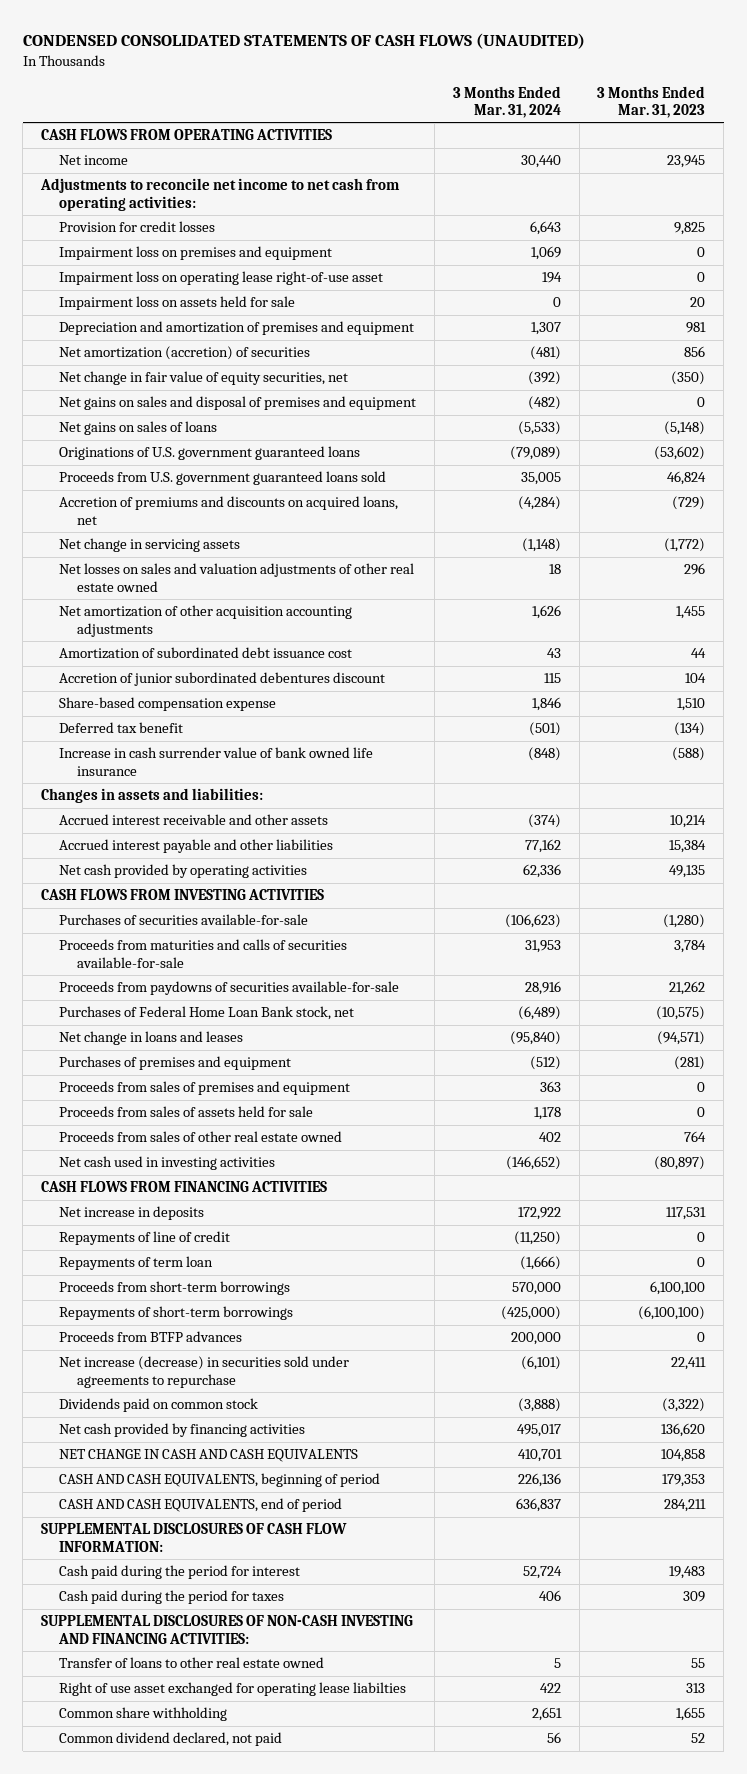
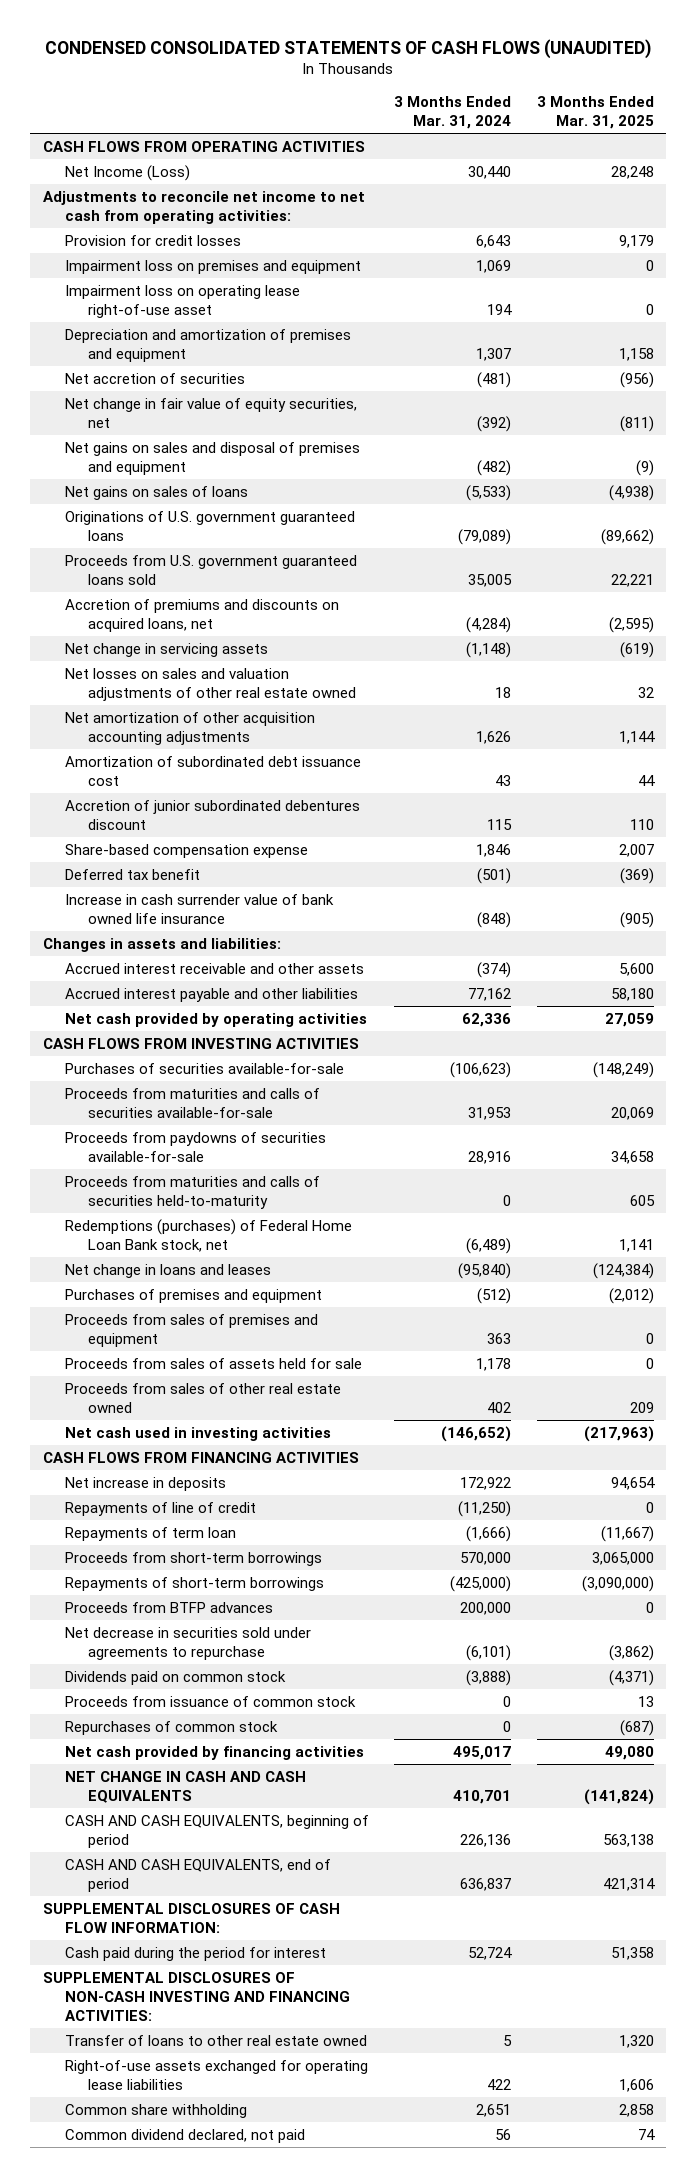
[597,85,706,119] 3 Months Ended Mar. 31, 2023 -> none
none -> [536,96,654,130] 3 Months Ended Mar. 31, 2025
[59,155,129,166] Net income -> [65,164,191,181] Net Income (Loss)
[59,296,296,311] Impairment loss on assets held for sale -> none
[59,346,311,361] Net amortization (accretion) of securities -> [65,372,246,384] Net accretion of securities
none -> [65,1175,321,1209] Proceeds from maturities and calls of securities held-to-maturity
[59,1006,355,1021] Purchases of Federal Home Loan Bank stock, net -> [65,1218,353,1252] Redemptions (purchases) of Federal Home Loan Bank stock, net
[59,1356,350,1388] Net increase (decrease) in securities sold under agreements to repurchase -> [65,1626,312,1660] Net decrease in securities sold under agreements to repurchase
none -> [65,1695,357,1707] Proceeds from issuance of common stock
none -> [65,1720,279,1735] Repurchases of common stock
[59,1590,285,1605] Cash paid during the period for taxes -> none
[59,1682,407,1697] Right of use asset exchanged for operating lease liabilties -> [65,2059,369,2090] Right-of-use assets exchanged for operating lease liabilities

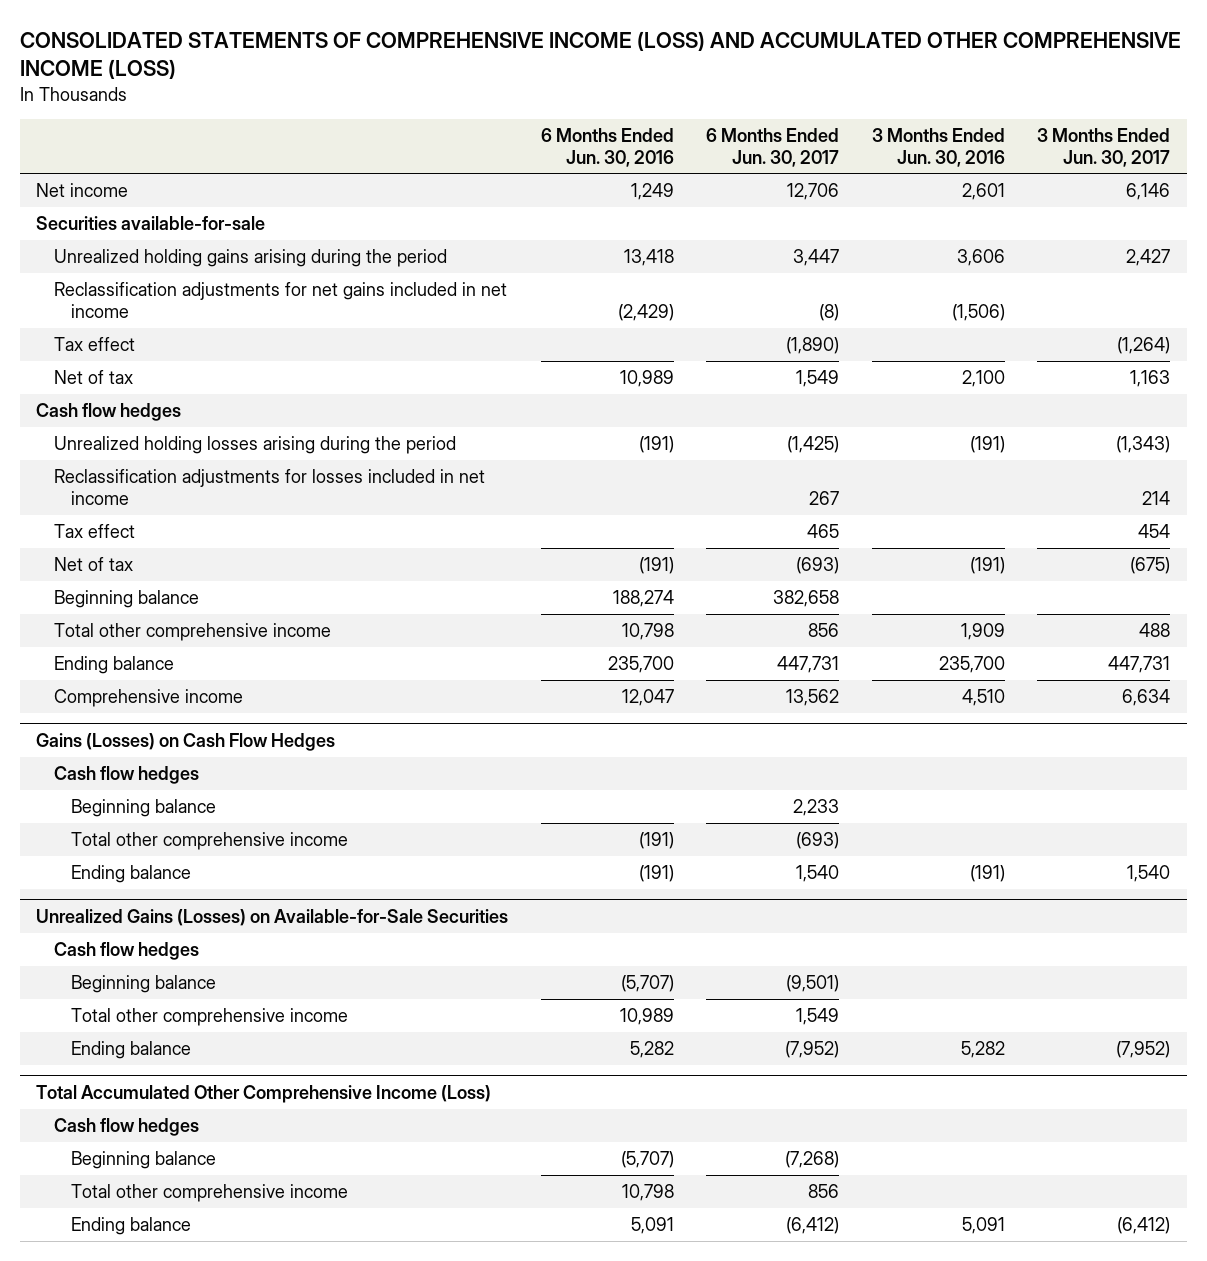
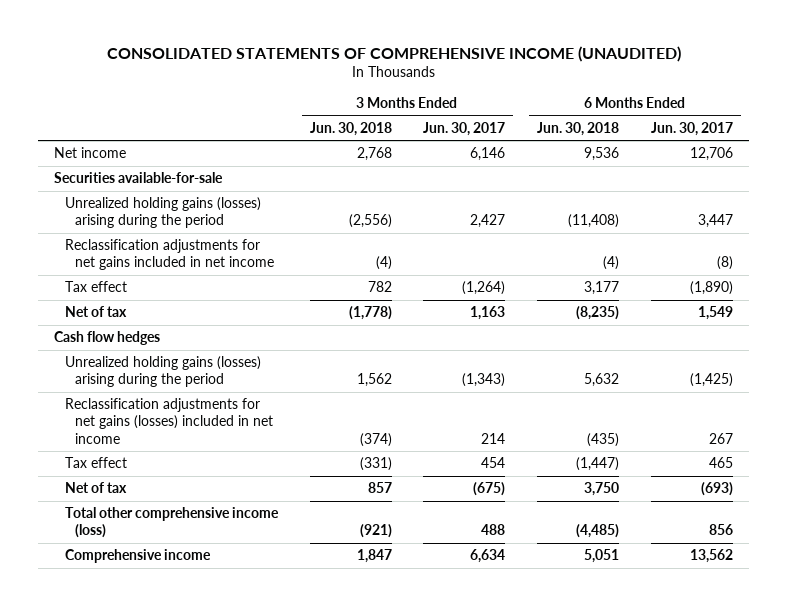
[19,30,1181,80] CONSOLIDATED STATEMENTS OF COMPREHENSIVE INCOME (LOSS) AND ACCUMULATED OTHER COMPREHENSIVE INCOME (LOSS) -> [106,45,681,62] CONSOLIDATED STATEMENTS OF COMPREHENSIVE INCOME (UNAUDITED)
[540,127,674,167] 6 Months Ended Jun. 30, 2016 -> none
[871,127,1005,167] 3 Months Ended Jun. 30, 2016 -> none
none -> [309,121,392,136] Jun. 30, 2018
none -> [537,121,620,136] Jun. 30, 2018
[53,248,447,267] Unrealized holding gains arising during the period -> [64,197,261,229] Unrealized holding gains (losses) arising during the period
[53,435,456,454] Unrealized holding losses arising during the period -> [64,356,261,388] Unrealized holding gains (losses) arising during the period
[53,468,485,505] Reclassification adjustments for losses included in net income -> [64,398,274,444] Reclassification adjustments for net gains (losses) included in net income
[53,589,199,608] Beginning balance -> none
[53,655,174,674] Ending balance -> none
[53,622,331,641] Total other comprehensive income -> [64,507,279,539] Total other comprehensive income (loss)
[36,732,336,751] Gains (Losses) on Cash Flow Hedges -> none
[53,765,199,784] Cash flow hedges -> none
[71,798,217,817] Beginning balance -> none
[71,831,349,850] Total other comprehensive income -> none
[71,864,192,883] Ending balance -> none
[36,908,509,926] Unrealized Gains (Losses) on Available-for-Sale Securities -> none
[53,941,199,960] Cash flow hedges -> none
[71,974,217,993] Beginning balance -> none
[71,1007,349,1026] Total other comprehensive income -> none
[71,1040,192,1059] Ending balance -> none
[36,1084,492,1103] Total Accumulated Other Comprehensive Income (Loss) -> none
[53,1117,199,1136] Cash flow hedges -> none
[71,1150,217,1169] Beginning balance -> none
[71,1183,349,1202] Total other comprehensive income -> none
[71,1216,192,1235] Ending balance -> none

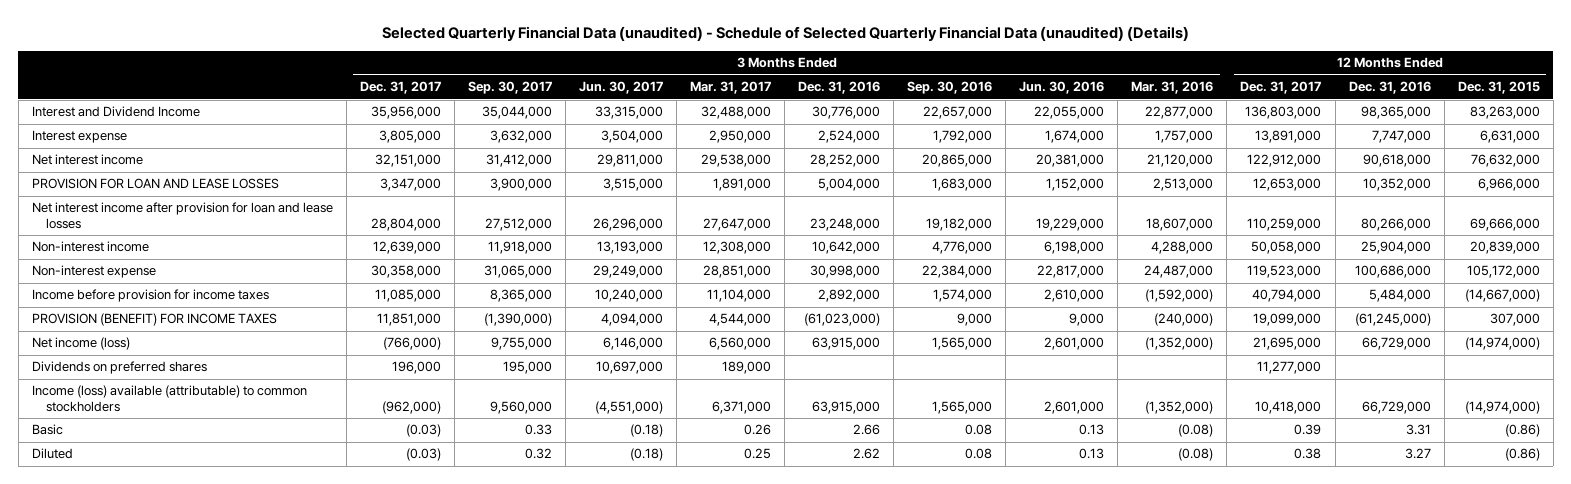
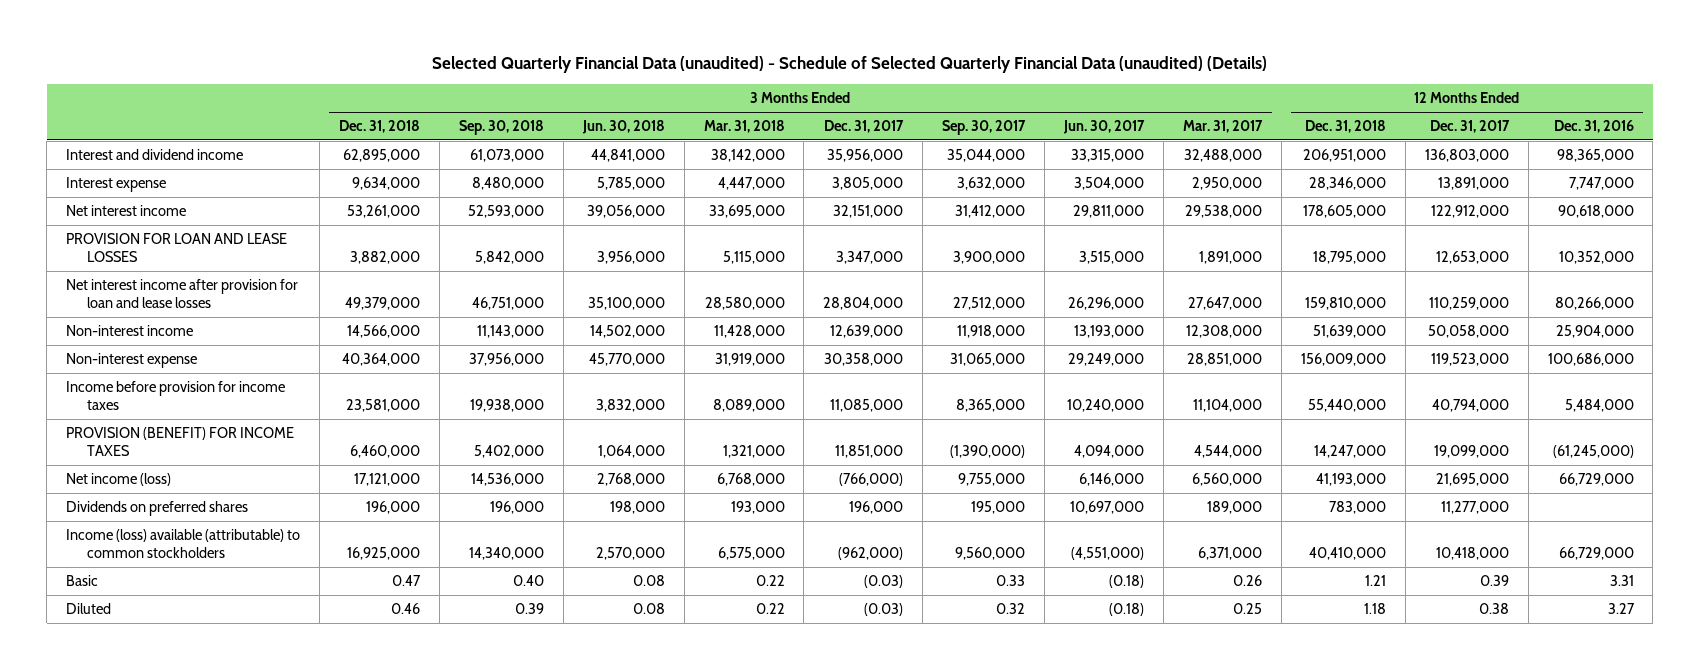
[798,81,881,95] Dec. 31, 2016 -> none
[907,81,993,95] Sep. 30, 2016 -> none
[1019,81,1105,95] Jun. 30, 2016 -> none
[1131,81,1214,95] Mar. 31, 2016 -> none
[1457,81,1540,95] Dec. 31, 2015 -> none
none -> [338,120,420,134] Dec. 31, 2018
none -> [458,120,544,136] Sep. 30, 2018
none -> [581,120,665,135] Jun. 30, 2018
none -> [703,120,785,134] Mar. 31, 2018
none -> [1304,120,1386,134] Dec. 31, 2018
[31,106,200,118] Interest and Dividend Income -> [66,149,244,161] Interest and dividend income

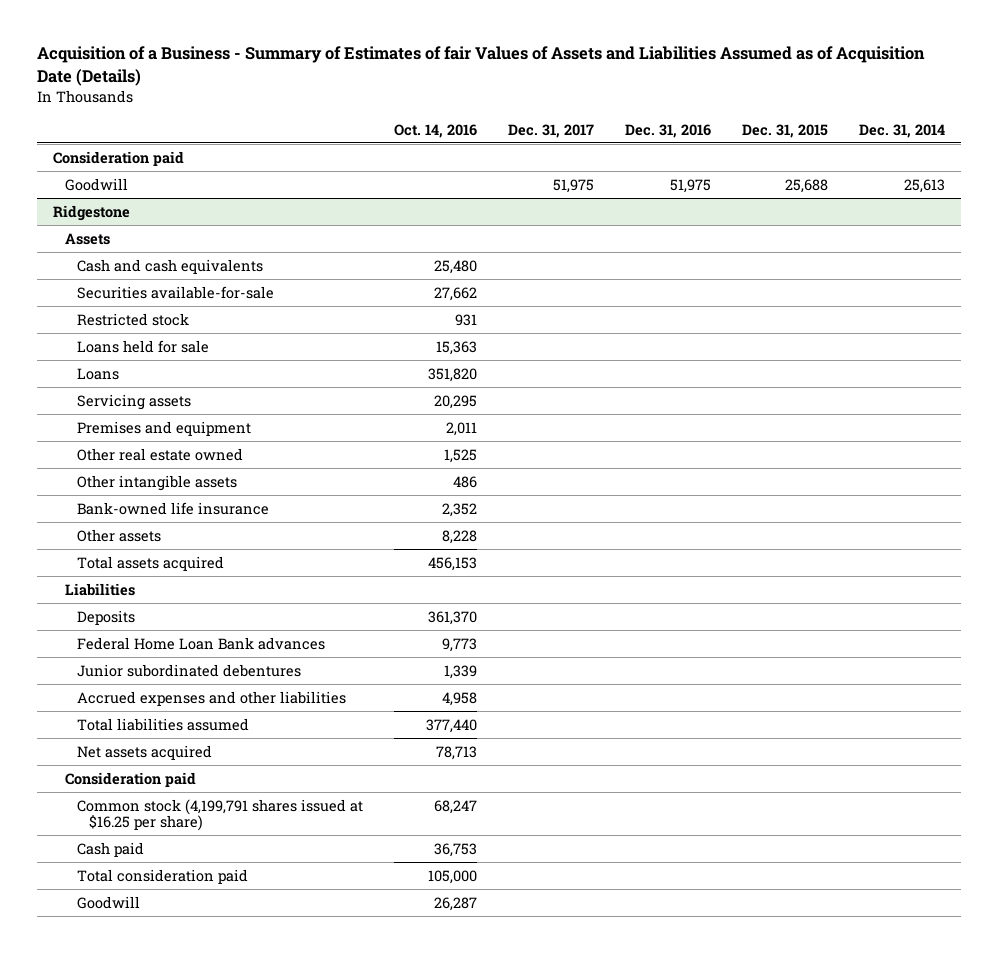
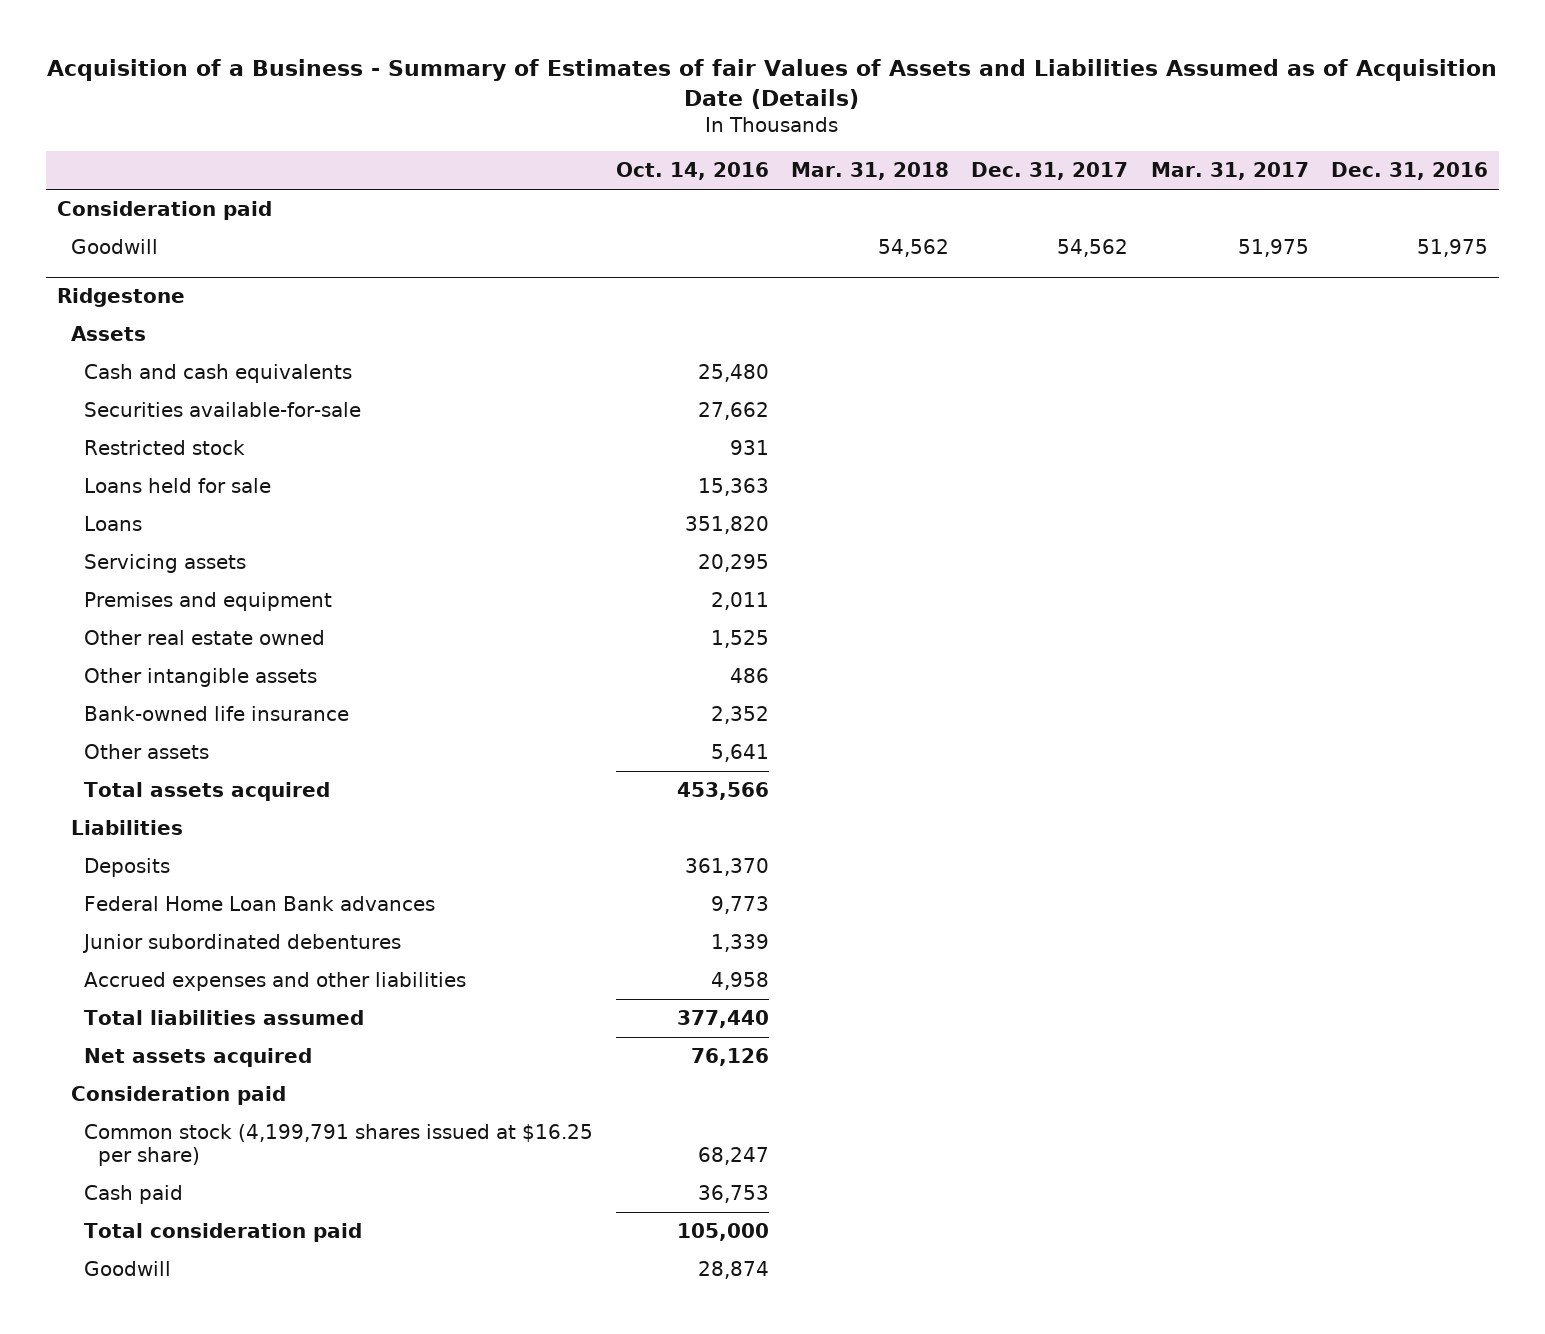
[742,123,829,138] Dec. 31, 2015 -> none
[859,123,946,138] Dec. 31, 2014 -> none
none -> [790,162,949,181] Mar. 31, 2018
none -> [1150,162,1309,181] Mar. 31, 2017
[552,178,594,193] 51,975 -> [1057,238,1129,257] 54,562
[441,529,477,544] 8,228 -> [710,743,769,762] 5,641
[427,556,477,571] 456,153 -> [676,781,769,800] 453,566
[435,745,477,760] 78,713 -> [690,1047,769,1066] 76,126
[433,896,477,911] 26,287 -> [697,1260,769,1279] 28,874

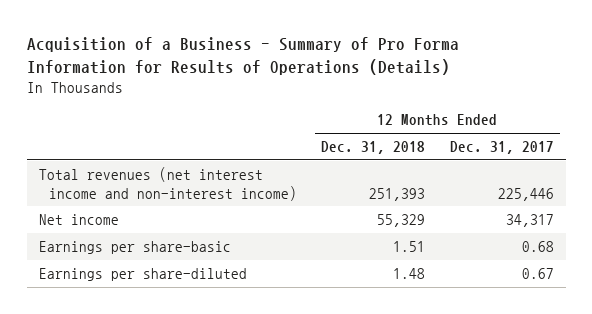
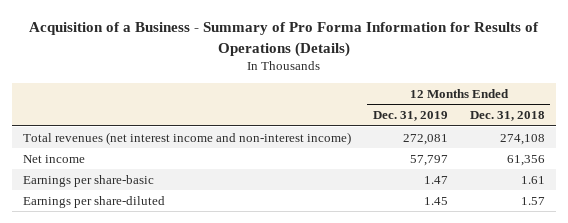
[449,141,554,155] Dec. 31, 2017 -> none
none -> [372,111,448,122] Dec. 31, 2019
[369,187,426,201] 251,393 -> [499,133,545,145] 274,108
[377,214,426,228] 55,329 -> [506,154,545,166] 61,356
[393,241,426,253] 1.51 -> [520,175,545,184] 1.61
[393,268,426,280] 1.48 -> [520,196,545,205] 1.57

